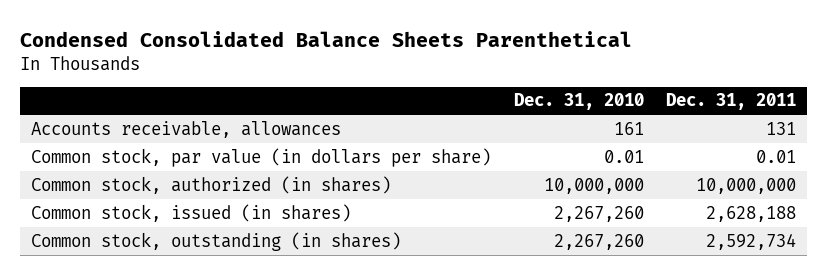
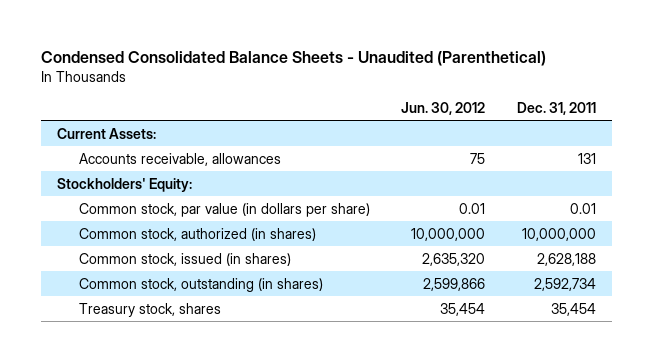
[20,30,633,47] Condensed Consolidated Balance Sheets Parenthetical -> [40,50,546,66] Condensed Consolidated Balance Sheets - Unaudited (Parenthetical)
[513,93,644,111] Dec. 31, 2010 -> none
none -> [401,102,486,116] Jun. 30, 2012
none -> [56,127,156,139] Current Assets:
none -> [56,177,192,192] Stockholders' Equity:
none -> [78,302,221,317] Treasury stock, shares

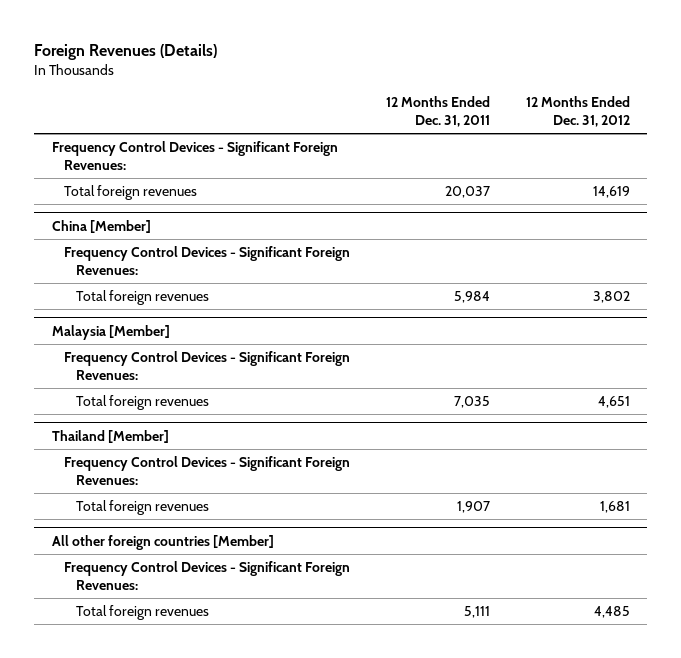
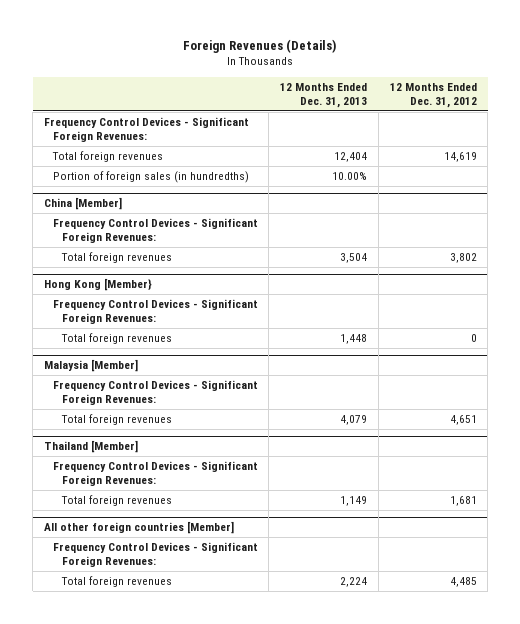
[385,96,490,128] 12 Months Ended Dec. 31, 2011 -> none
none -> [280,82,368,108] 12 Months Ended Dec. 31, 2013
none -> [52,170,249,183] Portion of foreign sales (in hundredths)
none -> [43,277,152,291] Hong Kong [Member}
none -> [52,298,258,325] Frequency Control Devices - Significant Foreign Revenues:
none -> [60,332,172,344] Total foreign revenues

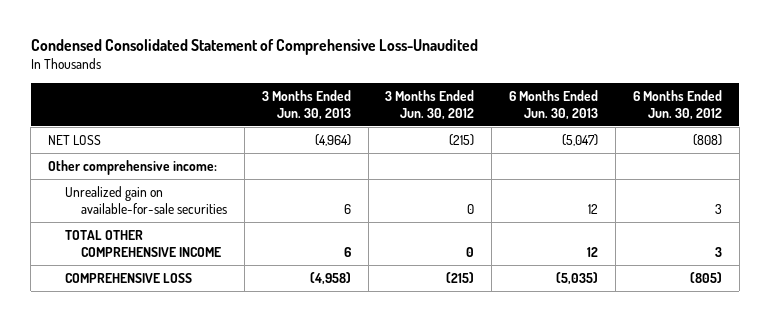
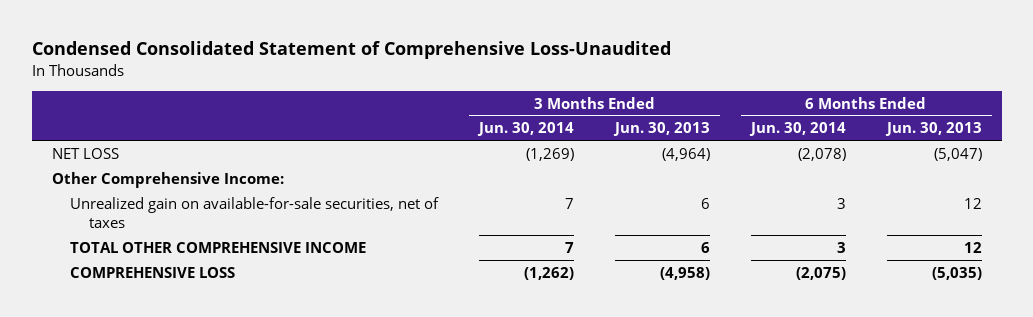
[385,89,475,120] 3 Months Ended Jun. 30, 2012 -> none
[632,89,722,120] 6 Months Ended Jun. 30, 2012 -> none
none -> [477,122,575,137] Jun. 30, 2014
none -> [748,122,846,137] Jun. 30, 2014
[48,159,218,175] Other comprehensive income: -> [51,171,284,188] Other Comprehensive Income:
[64,185,228,214] Unrealized gain on available-for-sale securities -> [70,196,440,229] Unrealized gain on available-for-sale securities, net of taxes

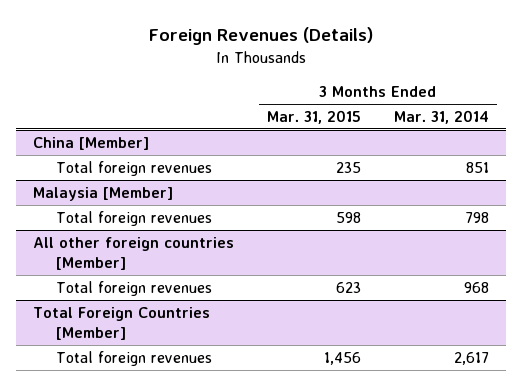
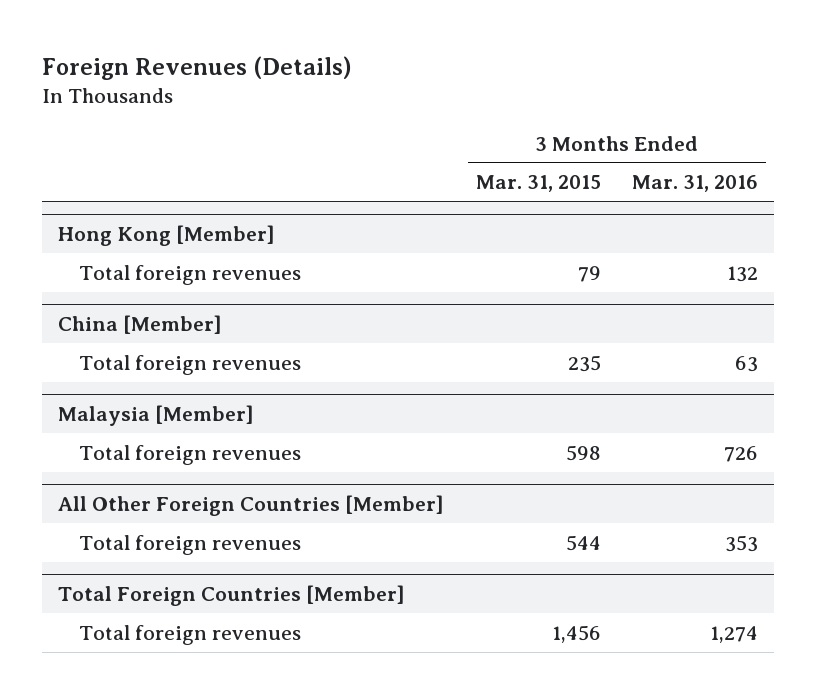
[394,110,490,125] Mar. 31, 2014 -> none
none -> [632,175,759,193] Mar. 31, 2016
none -> [57,224,275,246] Hong Kong [Member]
none -> [78,264,301,285] Total foreign revenues
[32,236,234,271] All other foreign countries [Member] -> [57,494,444,516] All Other Foreign Countries [Member]
[335,281,361,293] 623 -> [565,534,601,551] 544

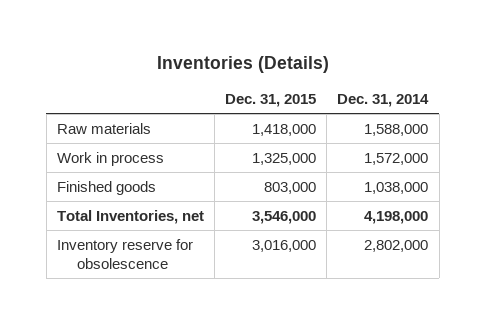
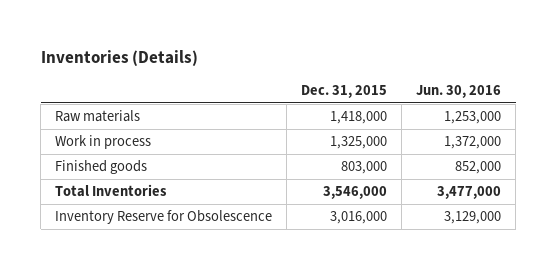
[337,94,430,108] Dec. 31, 2014 -> none
none -> [416,85,502,99] Jun. 30, 2016
[56,209,204,224] Total Inventories, net -> [55,184,168,198] Total Inventories
[56,238,193,269] Inventory reserve for obsolescence -> [55,210,273,225] Inventory Reserve for Obsolescence

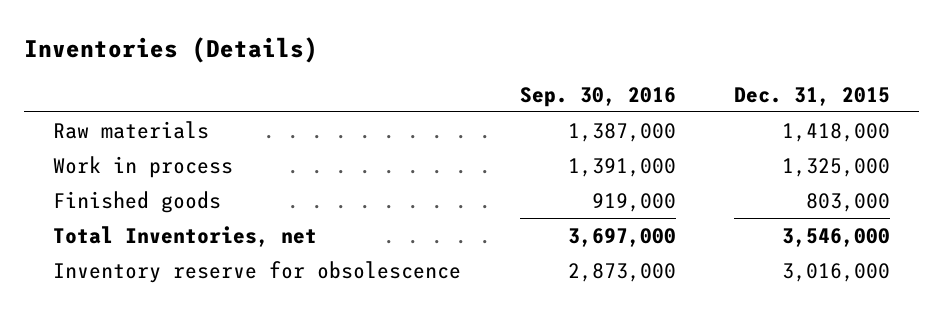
[416,85,502,99] Jun. 30, 2016 -> none
none -> [519,87,676,108] Sep. 30, 2016
[55,184,168,198] Total Inventories -> [53,225,318,247] Total Inventories, net
[55,210,273,225] Inventory Reserve for Obsolescence -> [53,260,462,283] Inventory reserve for obsolescence

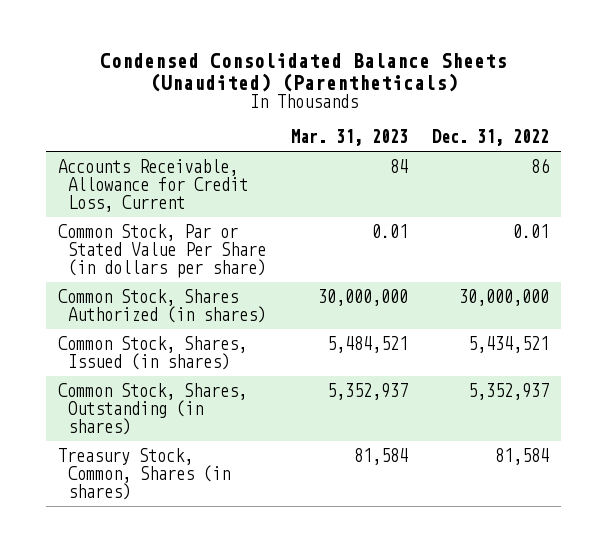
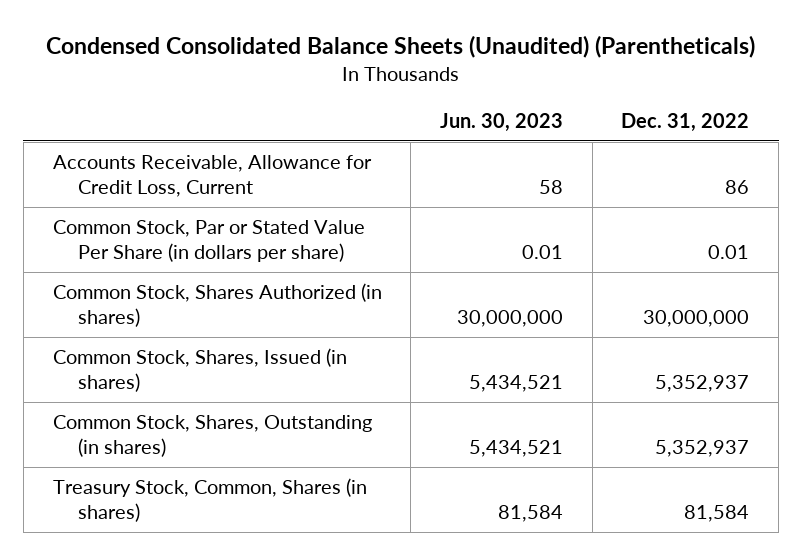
[290,129,408,147] Mar. 31, 2023 -> none
none -> [440,112,564,132] Jun. 30, 2023
[467,335,549,353] 5,434,521 -> [655,374,750,392] 5,352,937

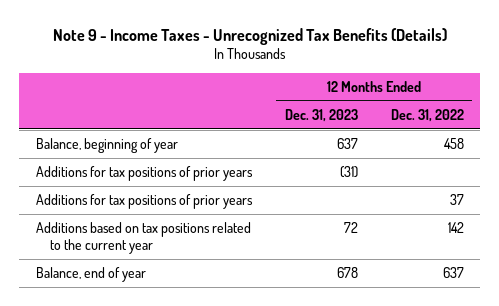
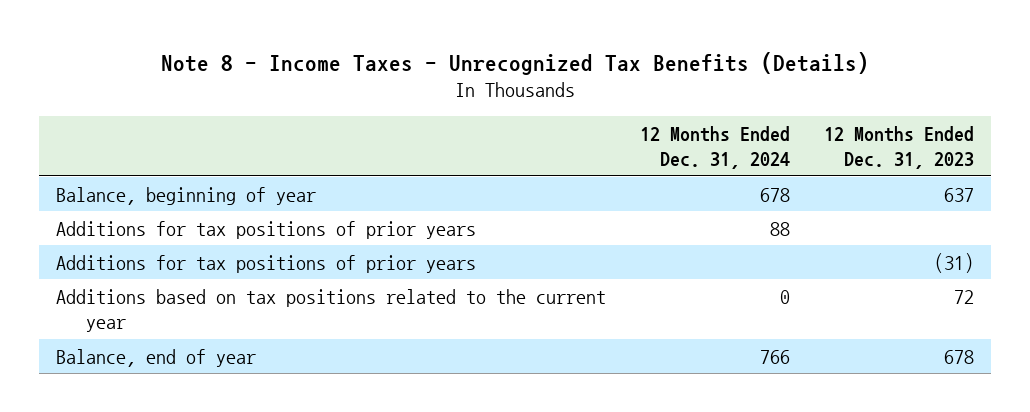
[52,27,447,45] Note 9 - Income Taxes - Unrecognized Tax Benefits (Details) -> [161,51,870,75] Note 8 - Income Taxes - Unrecognized Tax Benefits (Details)
[390,108,464,122] Dec. 31, 2022 -> none
none -> [640,125,791,169] 12 Months Ended Dec. 31, 2024
[35,165,253,181] Additions for tax positions of prior years -> [56,254,477,273] Additions for tax positions of prior years

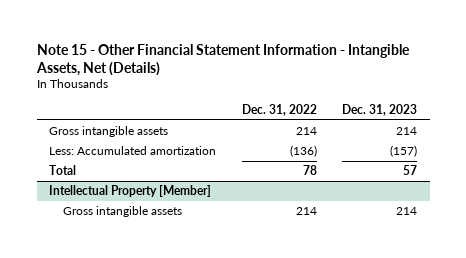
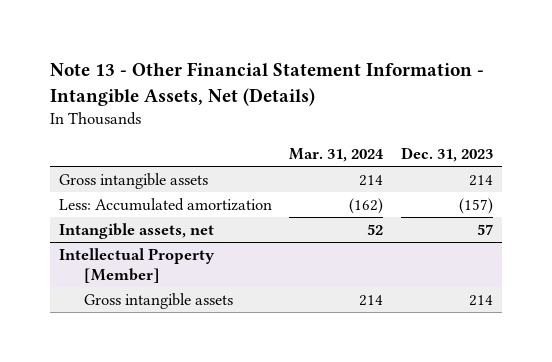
[35,43,410,76] Note 15 - Other Financial Statement Information - Intangible Assets, Net (Details) -> [49,61,484,106] Note 13 - Other Financial Statement Information - Intangible Assets, Net (Details)
[241,103,317,116] Dec. 31, 2022 -> none
none -> [289,147,385,162] Mar. 31, 2024
[49,164,77,175] Total -> [58,223,214,240] Intangible assets, net

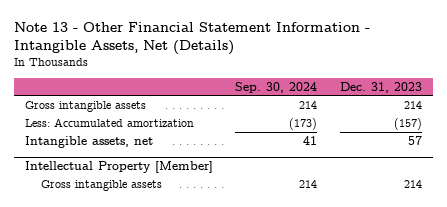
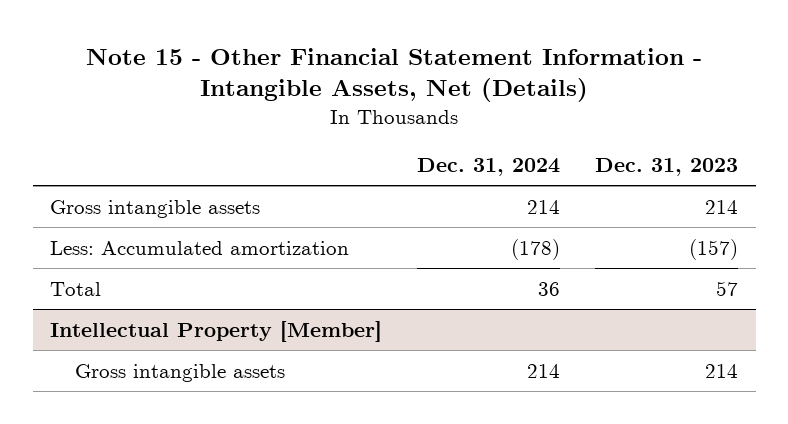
[13,21,370,56] Note 13 - Other Financial Statement Information - Intangible Assets, Net (Details) -> [86,47,703,103] Note 15 - Other Financial Statement Information - Intangible Assets, Net (Details)
[235,81,318,93] Sep. 30, 2024 -> none
none -> [417,157,561,176] Dec. 31, 2024
[24,135,153,148] Intangible assets, net -> [50,281,102,296] Total

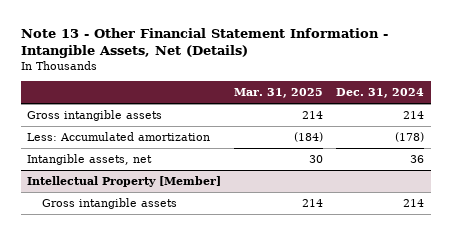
[86,47,703,103] Note 15 - Other Financial Statement Information - Intangible Assets, Net (Details) -> [20,28,388,59] Note 13 - Other Financial Statement Information - Intangible Assets, Net (Details)
[595,157,739,176] Dec. 31, 2023 -> none
none -> [234,88,324,99] Mar. 31, 2025
[50,281,102,296] Total -> [27,154,153,166] Intangible assets, net

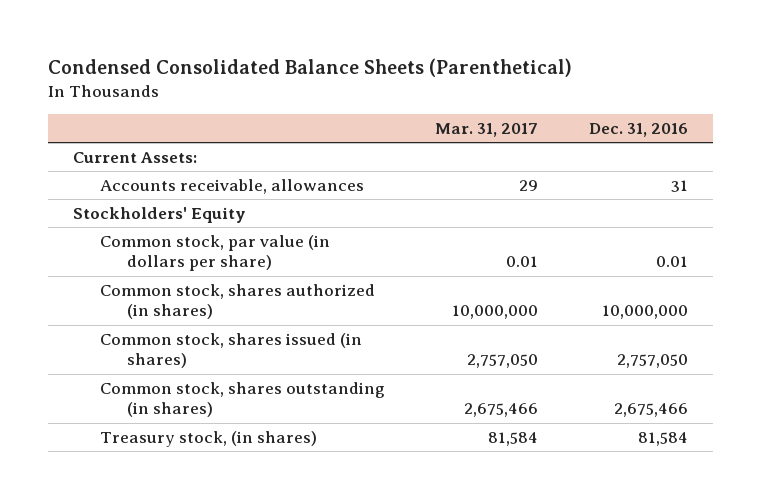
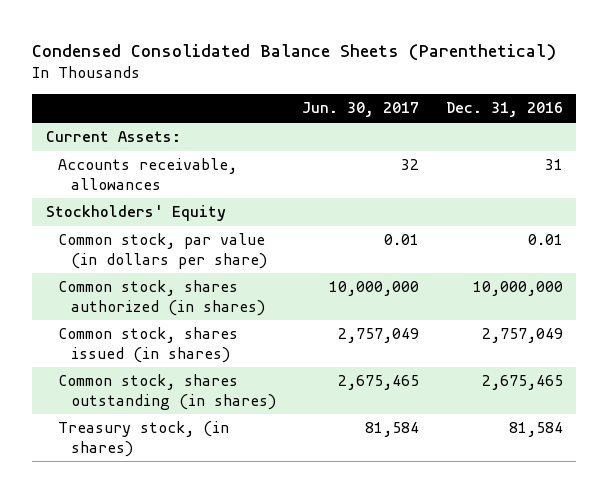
[435,123,539,138] Mar. 31, 2017 -> none
none -> [302,102,420,118] Jun. 30, 2017
[616,354,688,369] 2,757,050 -> [481,328,563,344] 2,757,049
[613,403,688,418] 2,675,466 -> [481,375,563,391] 2,675,465

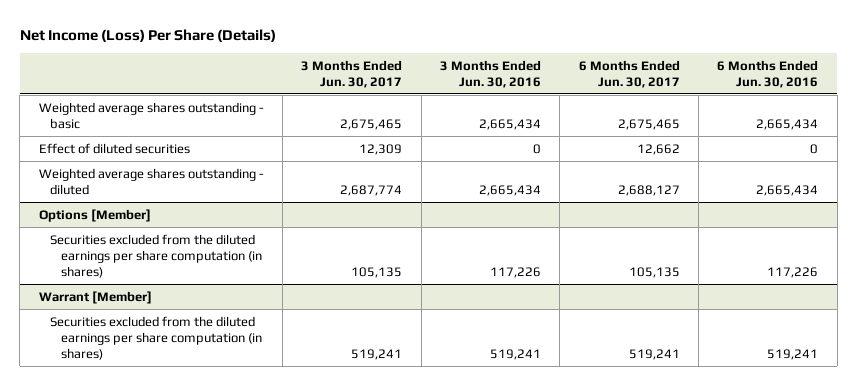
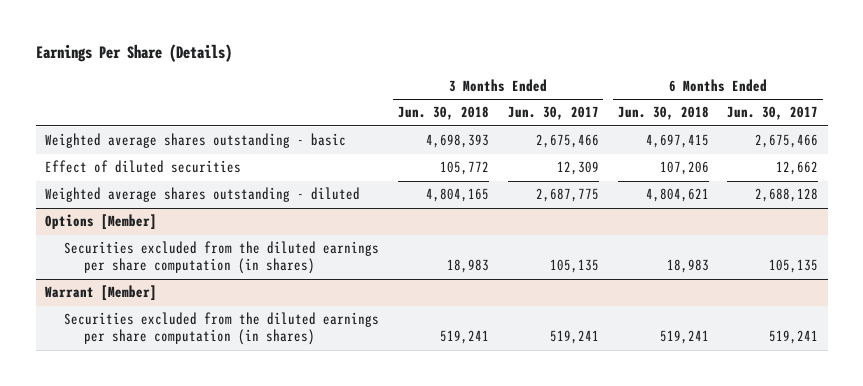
[19,29,276,43] Net Income (Loss) Per Share (Details) -> [35,43,232,62] Earnings Per Share (Details)
[439,59,541,88] 3 Months Ended Jun. 30, 2016 -> none
[717,59,819,88] 6 Months Ended Jun. 30, 2016 -> none
none -> [398,106,490,121] Jun. 30, 2018
none -> [617,106,709,121] Jun. 30, 2018
[340,118,403,130] 2,675,465 -> [535,134,599,149] 2,675,466
[617,118,680,130] 2,675,465 -> [755,134,819,149] 2,675,466
[340,184,403,196] 2,687,774 -> [535,188,599,203] 2,687,775
[617,184,680,196] 2,688,127 -> [755,188,819,203] 2,688,128

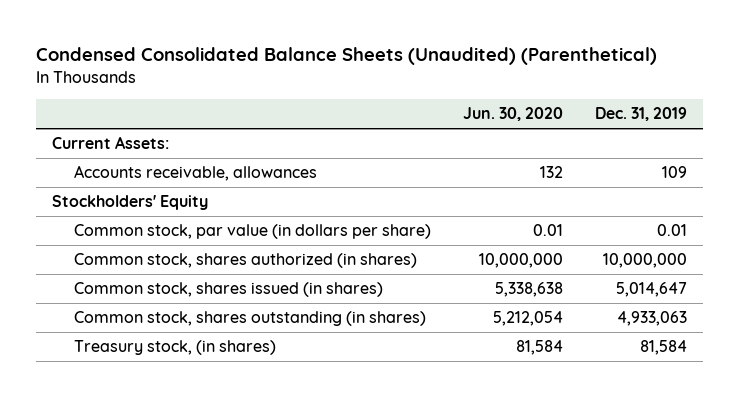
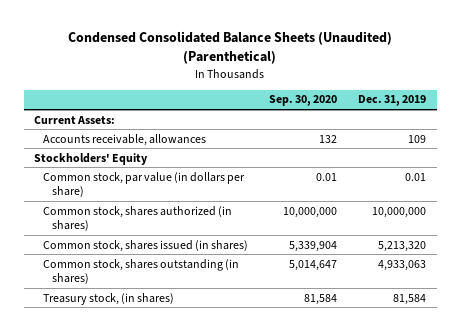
[463,107,564,122] Jun. 30, 2020 -> none
none -> [269,95,338,107] Sep. 30, 2020
[616,282,688,298] 5,014,647 -> [378,240,427,252] 5,213,320

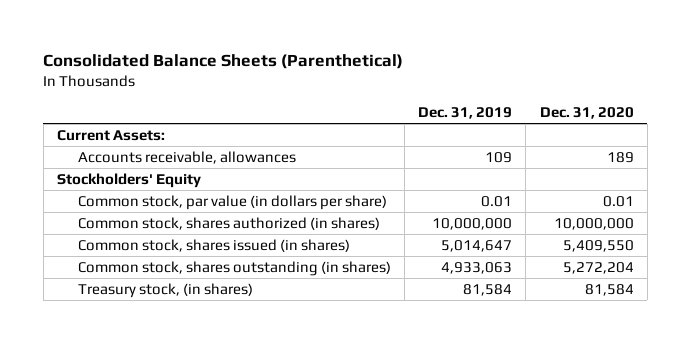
[68,31,393,65] Condensed Consolidated Balance Sheets (Unaudited) (Parenthetical) -> [43,54,404,70] Consolidated Balance Sheets (Parenthetical)
[269,95,338,107] Sep. 30, 2020 -> none
none -> [539,107,634,120] Dec. 31, 2020
[378,240,427,252] 5,213,320 -> [441,239,513,252] 5,014,647

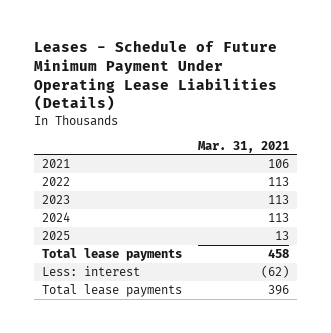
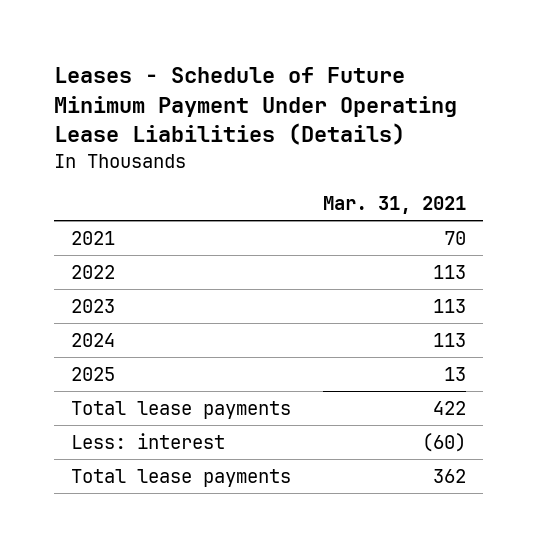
[267,159,289,169] 106 -> [444,230,467,245] 70
[267,249,289,259] 458 -> [433,400,467,415] 422
[260,265,289,279] (62) -> [422,432,467,452] (60)
[267,285,289,296] 396 -> [433,468,467,483] 362

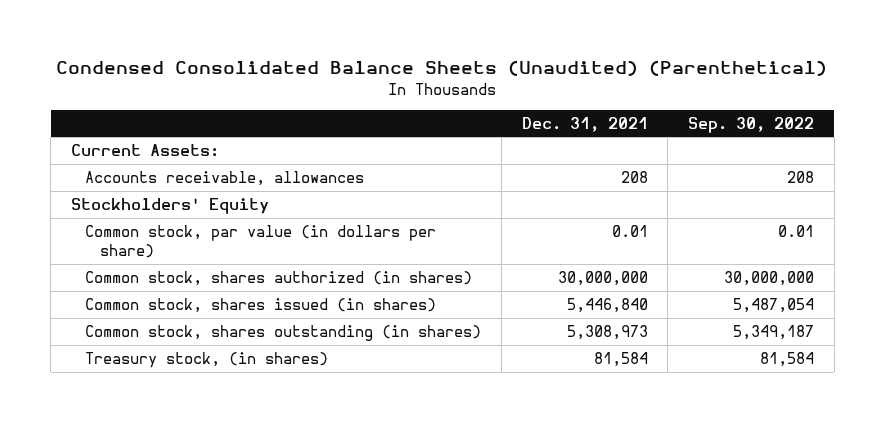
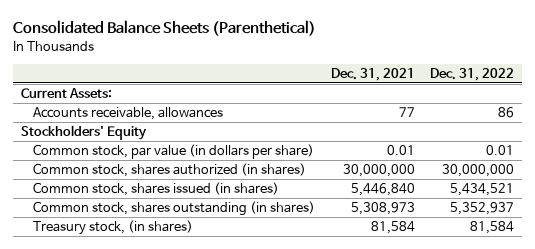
[56,60,828,77] Condensed Consolidated Balance Sheets (Unaudited) (Parenthetical) -> [13,20,317,37] Consolidated Balance Sheets (Parenthetical)
[688,116,815,133] Sep. 30, 2022 -> none
none -> [430,67,515,81] Dec. 31, 2022
[620,171,648,184] 208 -> [398,107,415,118] 77

